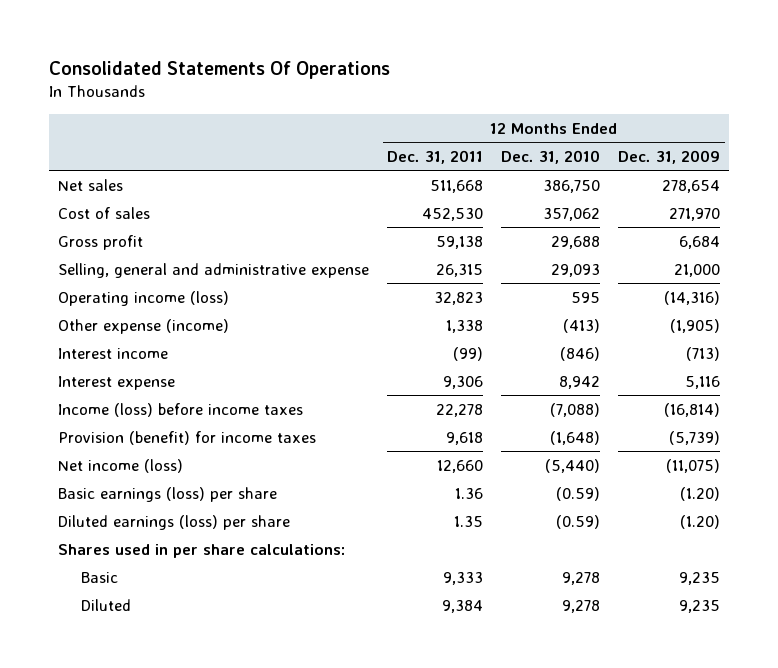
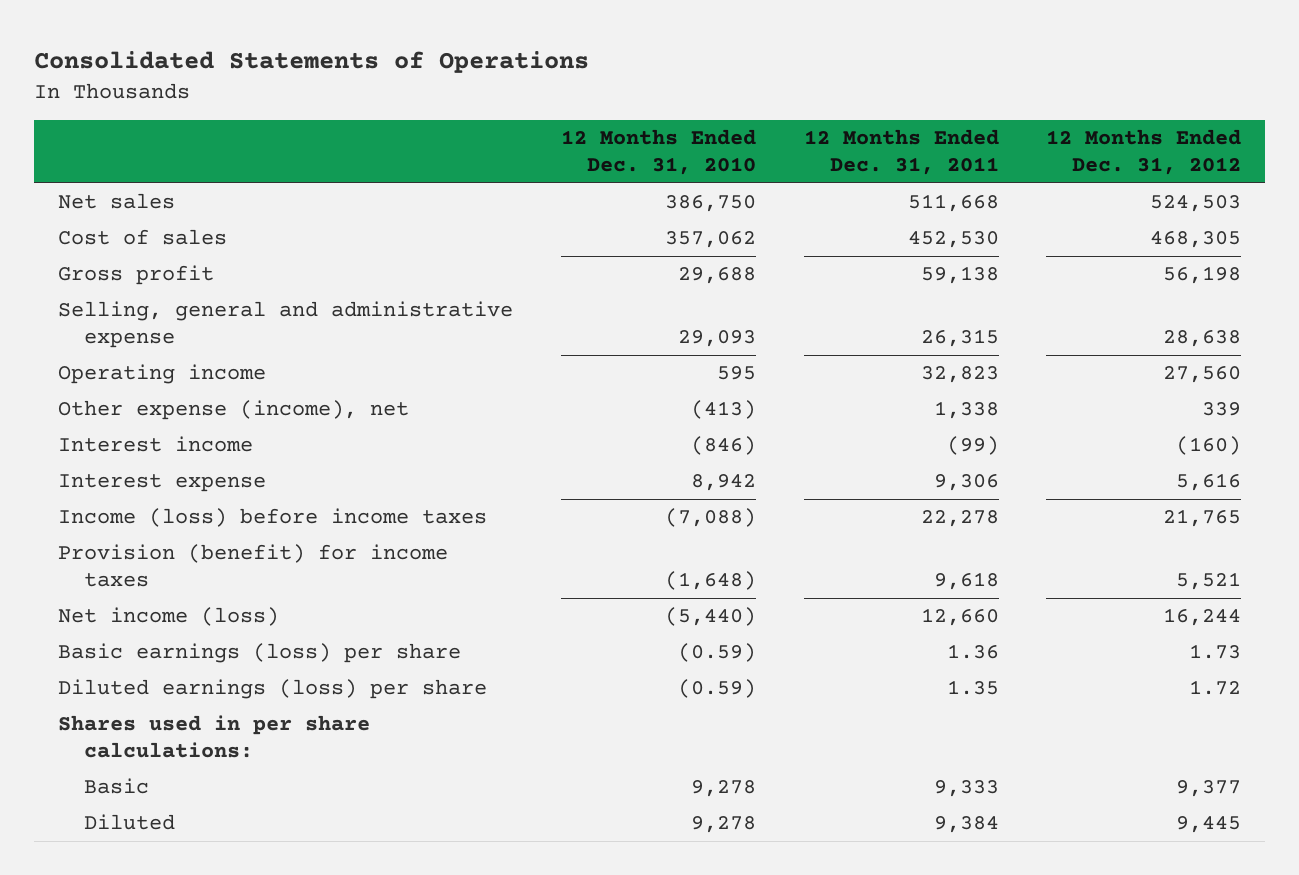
[49,60,391,79] Consolidated Statements Of Operations -> [33,51,589,74] Consolidated Statements of Operations
[618,149,721,164] Dec. 31, 2009 -> none
none -> [1046,129,1242,175] 12 Months Ended Dec. 31, 2012
[58,290,230,306] Operating income (loss) -> [57,364,266,385] Operating income
[58,318,230,334] Other expense (income) -> [57,400,409,421] Other expense (income), net

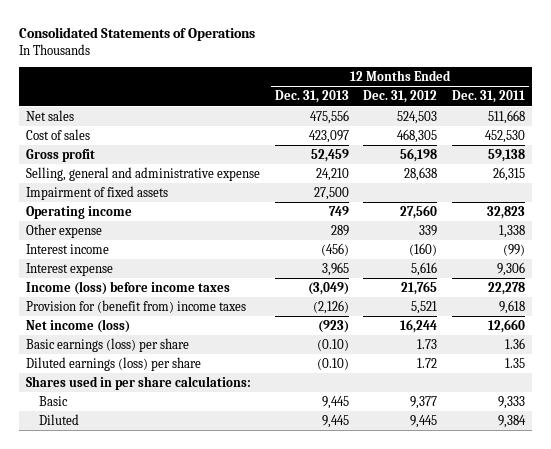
[560,129,756,175] 12 Months Ended Dec. 31, 2010 -> none
none -> [274,90,349,104] Dec. 31, 2013
none -> [26,185,169,200] Impairment of fixed assets
[57,400,409,421] Other expense (income), net -> [26,223,103,238] Other expense
[57,544,448,588] Provision (benefit) for income taxes -> [26,299,247,313] Provision for (benefit from) income taxes

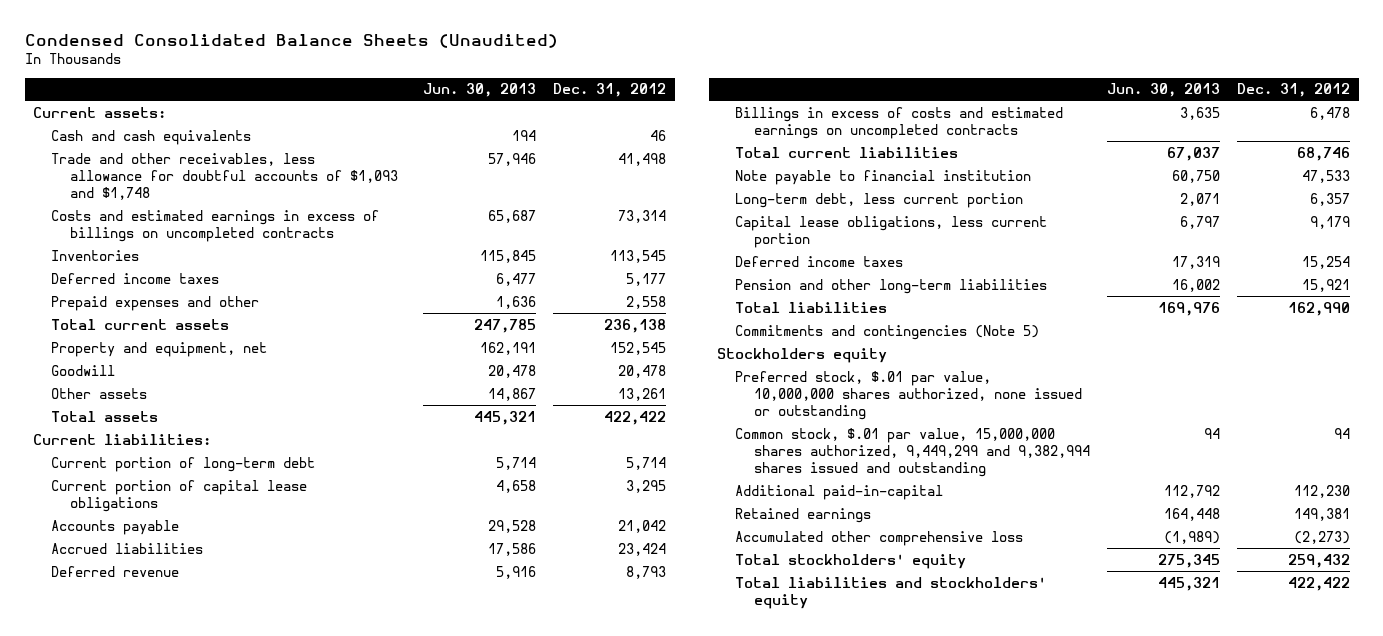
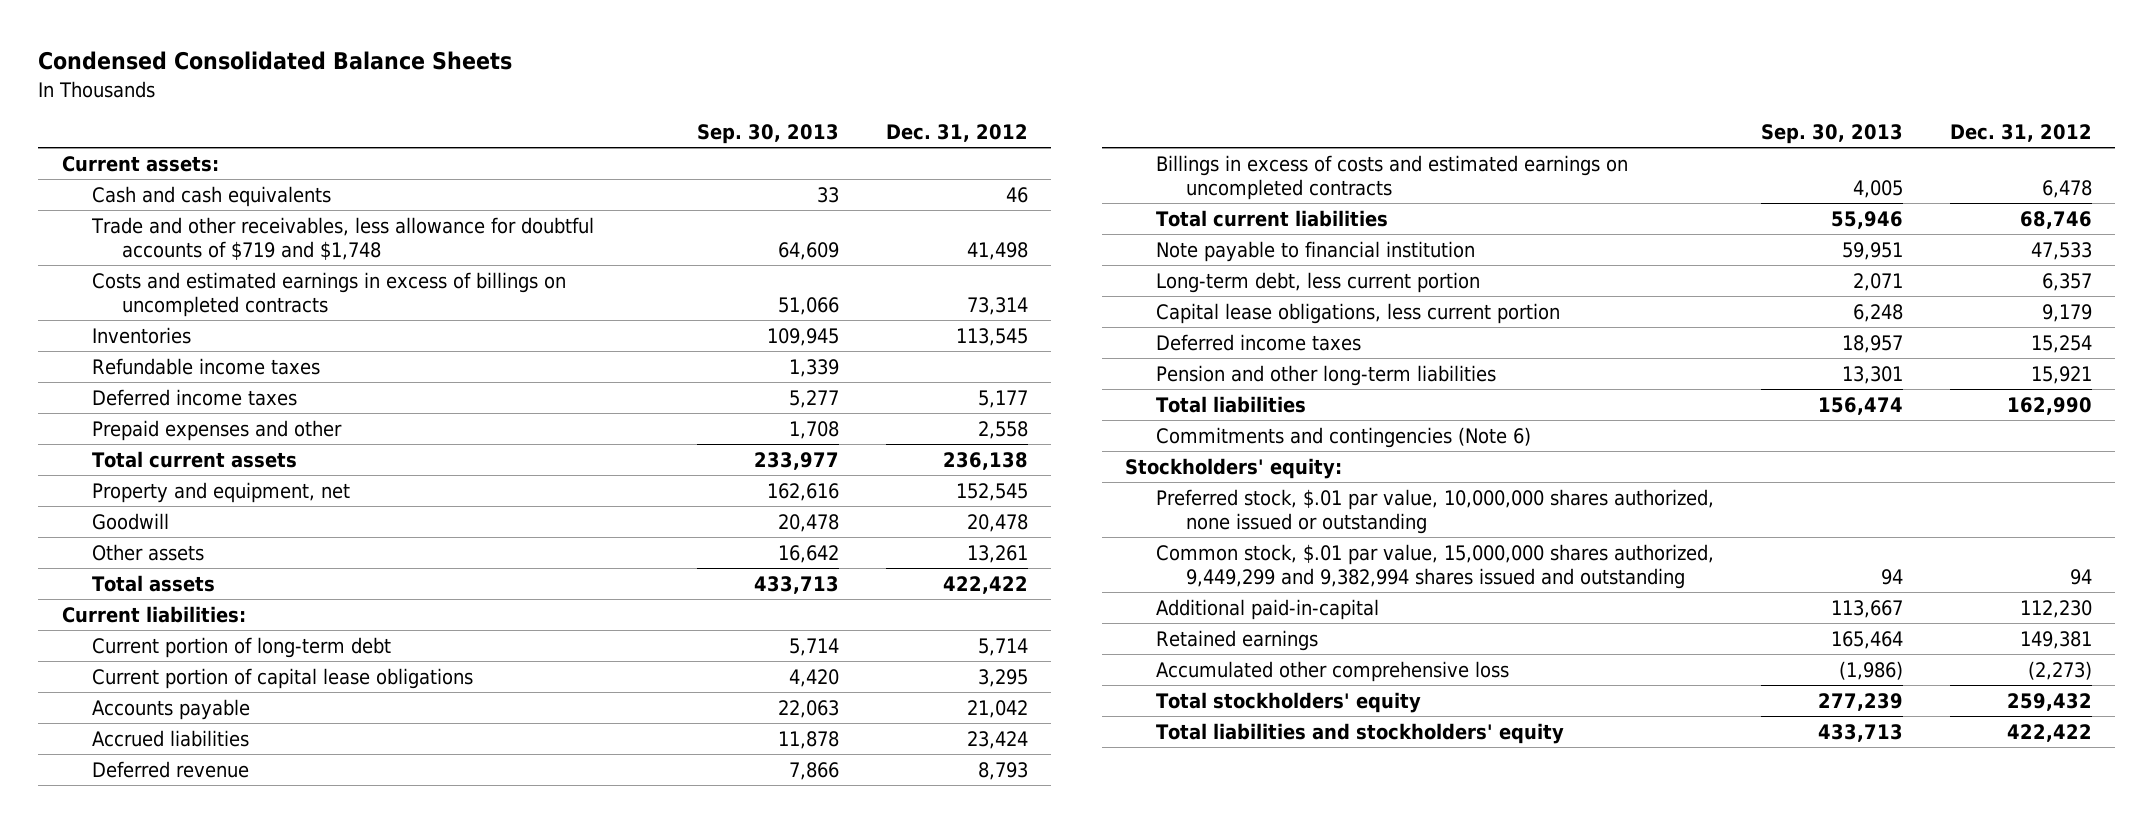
[24,33,558,48] Condensed Consolidated Balance Sheets (Unaudited) -> [38,51,513,71] Condensed Consolidated Balance Sheets
[422,83,536,98] Jun. 30, 2013 -> none
none -> [696,124,839,145] Sep. 30, 2013
[51,152,398,200] Trade and other receivables, less allowance for doubtful accounts of $1,093 and $1,748 -> [90,216,594,261] Trade and other receivables, less allowance for doubtful accounts of $719 and $1,748
none -> [91,357,320,375] Refundable income taxes
[735,324,1040,340] Commitments and contingencies (Note 5) -> [1155,426,1531,448] Commitments and contingencies (Note 6)
[717,347,888,363] Stockholders equity -> [1125,457,1343,479] Stockholders' equity:

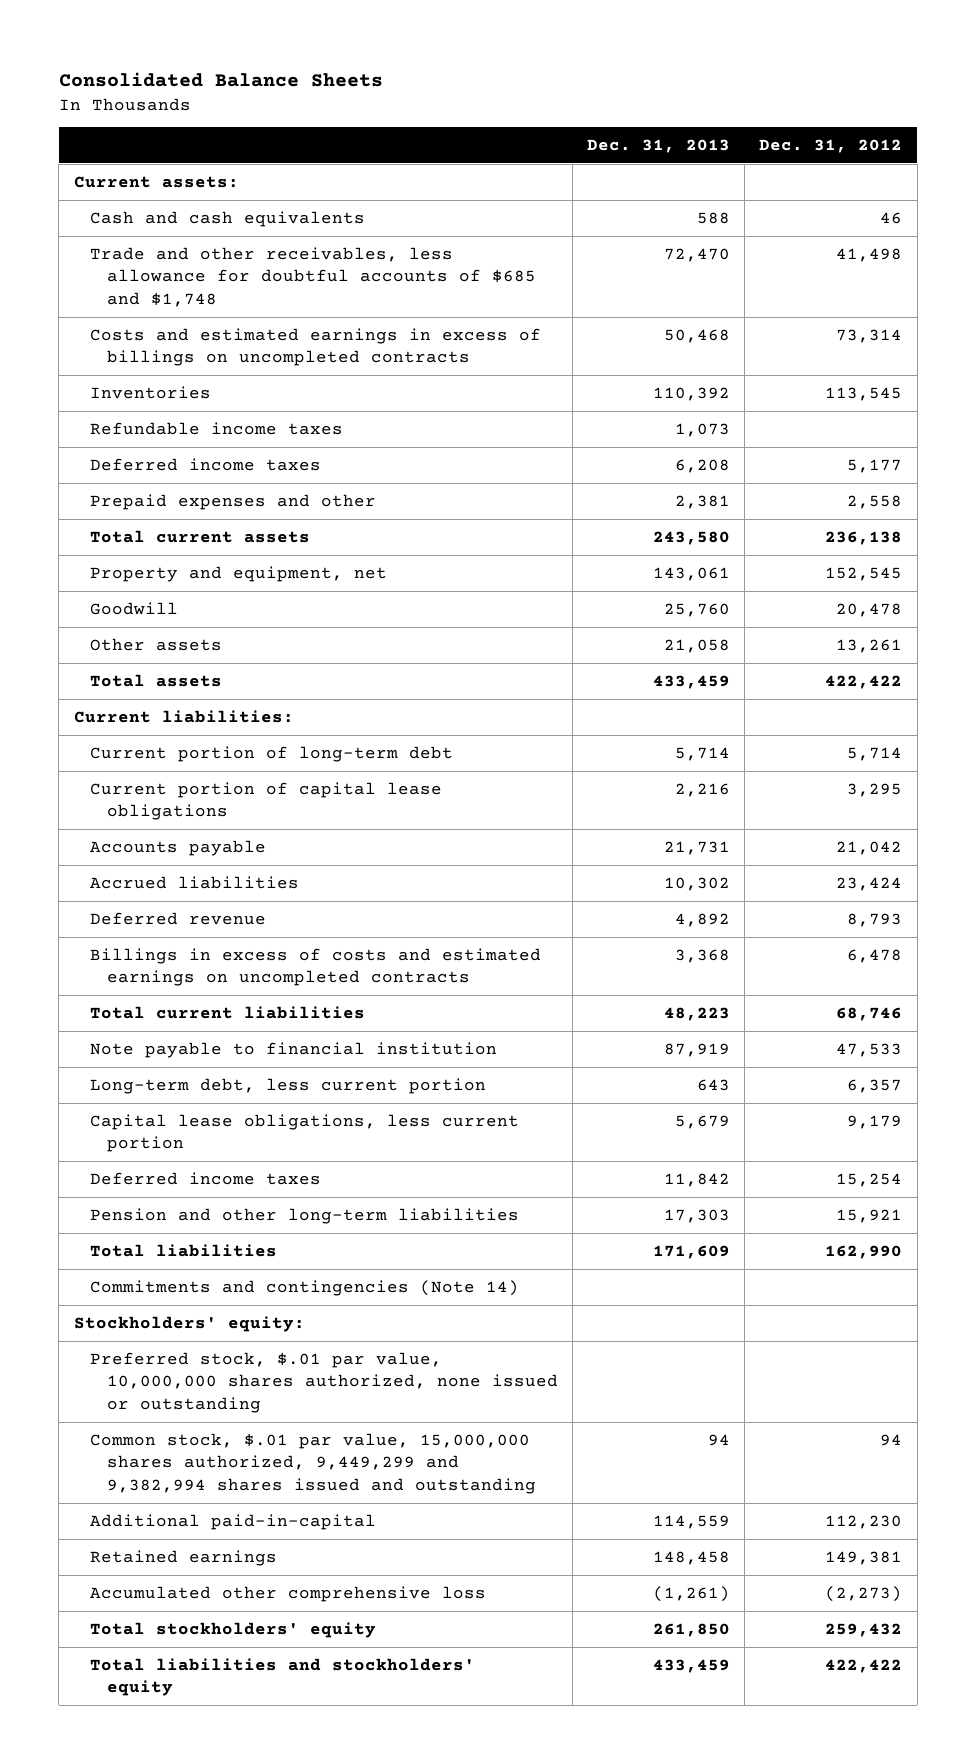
[38,51,513,71] Condensed Consolidated Balance Sheets -> [58,72,383,88] Consolidated Balance Sheets
[696,124,839,145] Sep. 30, 2013 -> none
none -> [586,139,730,154] Dec. 31, 2013
[90,216,594,261] Trade and other receivables, less allowance for doubtful accounts of $719 and $1,748 -> [90,246,536,307] Trade and other receivables, less allowance for doubtful accounts of $685 and $1,748
[1155,426,1531,448] Commitments and contingencies (Note 6) -> [90,1279,520,1296] Commitments and contingencies (Note 14)

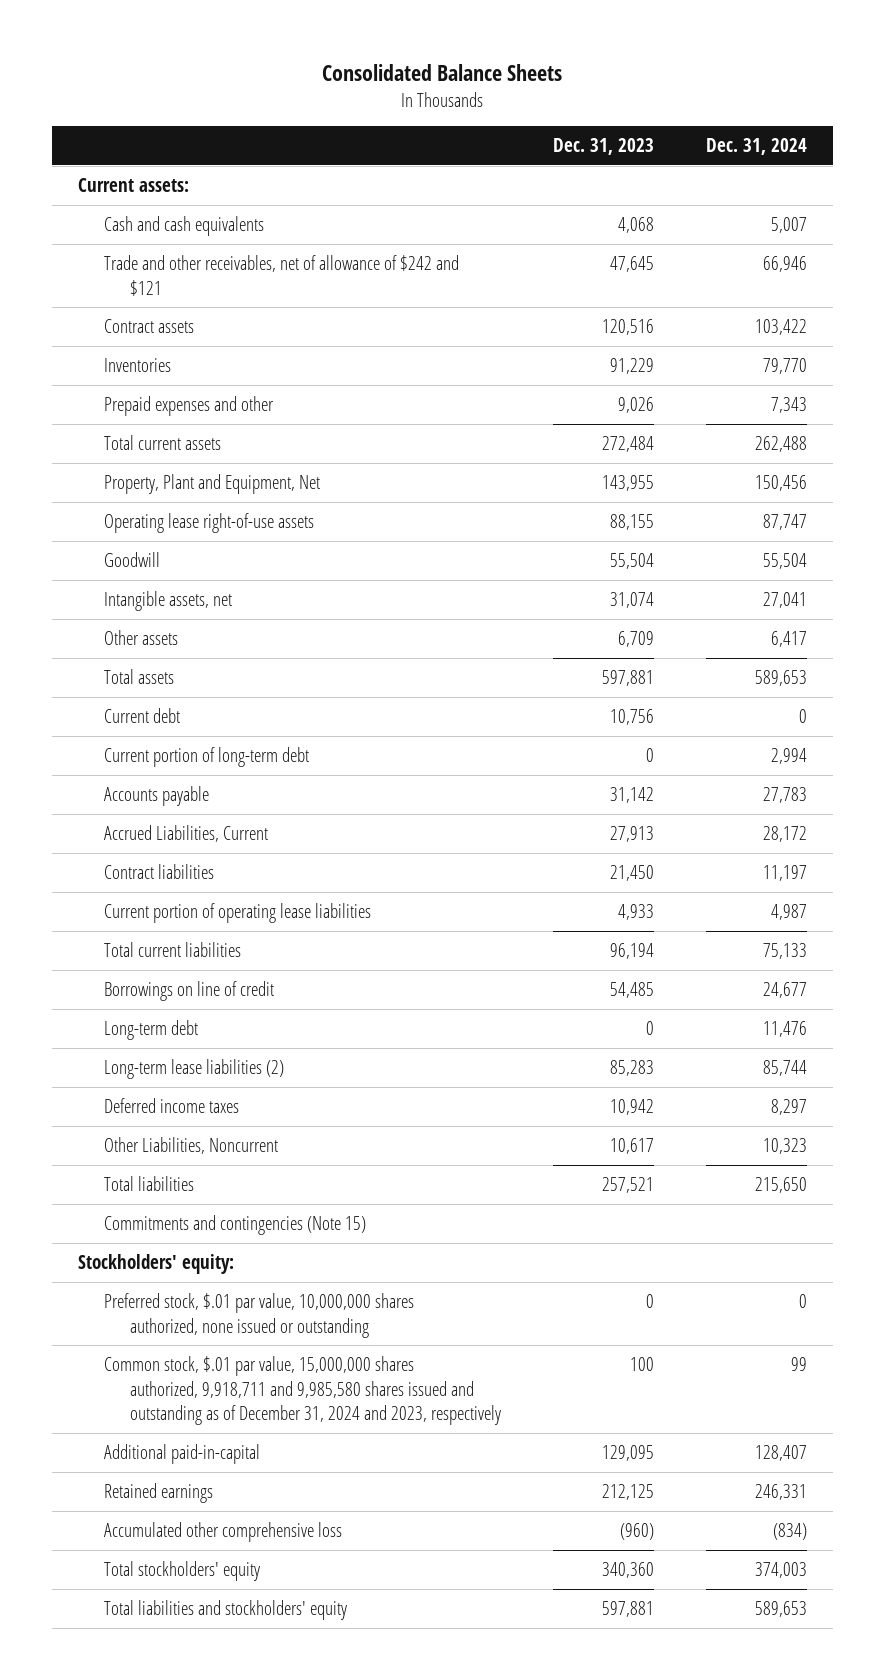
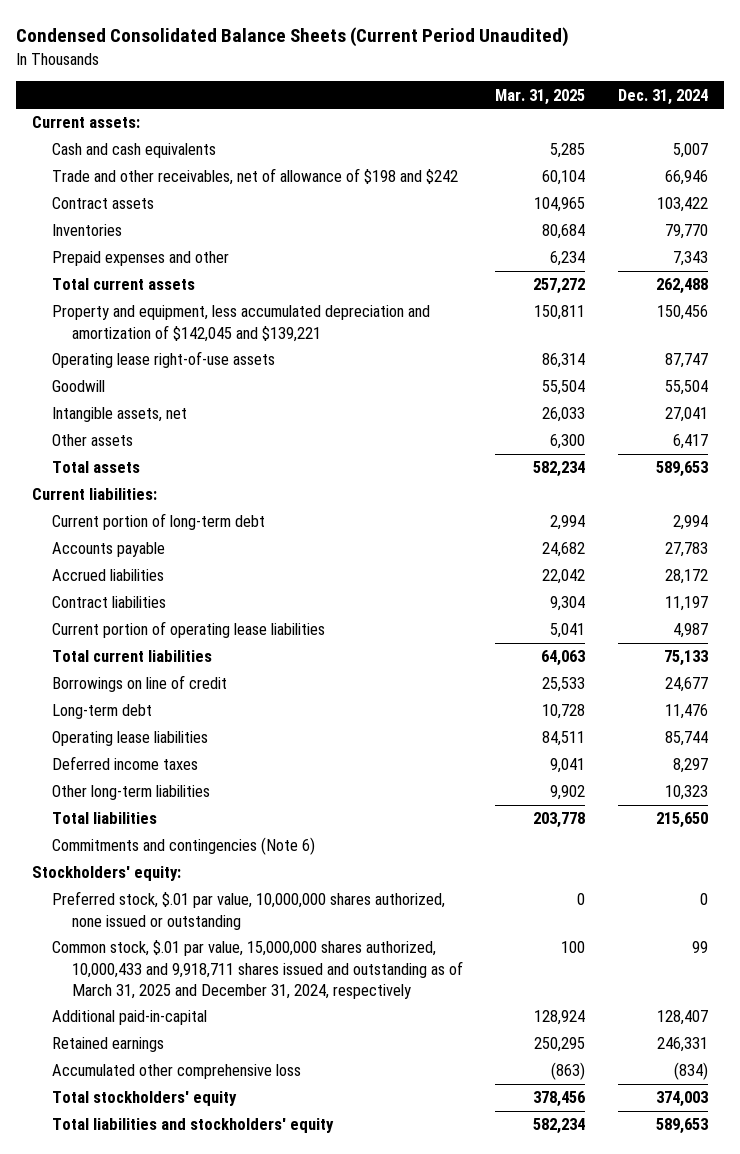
[322,64,563,82] Consolidated Balance Sheets -> [16,27,570,48] Condensed Consolidated Balance Sheets (Current Period Unaudited)
[553,137,655,155] Dec. 31, 2023 -> none
none -> [495,88,586,105] Mar. 31, 2025
[104,255,460,296] Trade and other receivables, net of allowance of $242 and $121 -> [52,168,459,186] Trade and other receivables, net of allowance of $198 and $242
[104,474,321,495] Property, Plant and Equipment, Net -> [52,305,431,342] Property and equipment, less accumulated depreciation and amortization of $142,045 and $139,221
[104,708,181,724] Current debt -> none
none -> [32,488,158,501] Current liabilities:
[104,825,269,843] Accrued Liabilities, Current -> [52,569,165,582] Accrued liabilities
[104,1059,285,1080] Long-term lease liabilities (2) -> [52,731,209,747] Operating lease liabilities
[104,1137,279,1155] Other Liabilities, Noncurrent -> [52,785,211,801] Other long-term liabilities
[104,1215,367,1236] Commitments and contingencies (Note 15) -> [52,837,316,856] Commitments and contingencies (Note 6)
[104,1356,502,1426] Common stock, $.01 par value, 15,000,000 shares authorized, 9,918,711 and 9,985,580 shares issued and outstanding as of December 31, 2024 and 2023, respectively -> [52,940,463,999] Common stock, $.01 par value, 15,000,000 shares authorized, 10,000,433 and 9,918,711 shares issued and outstanding as of March 31, 2025 and December 31, 2024, respectively

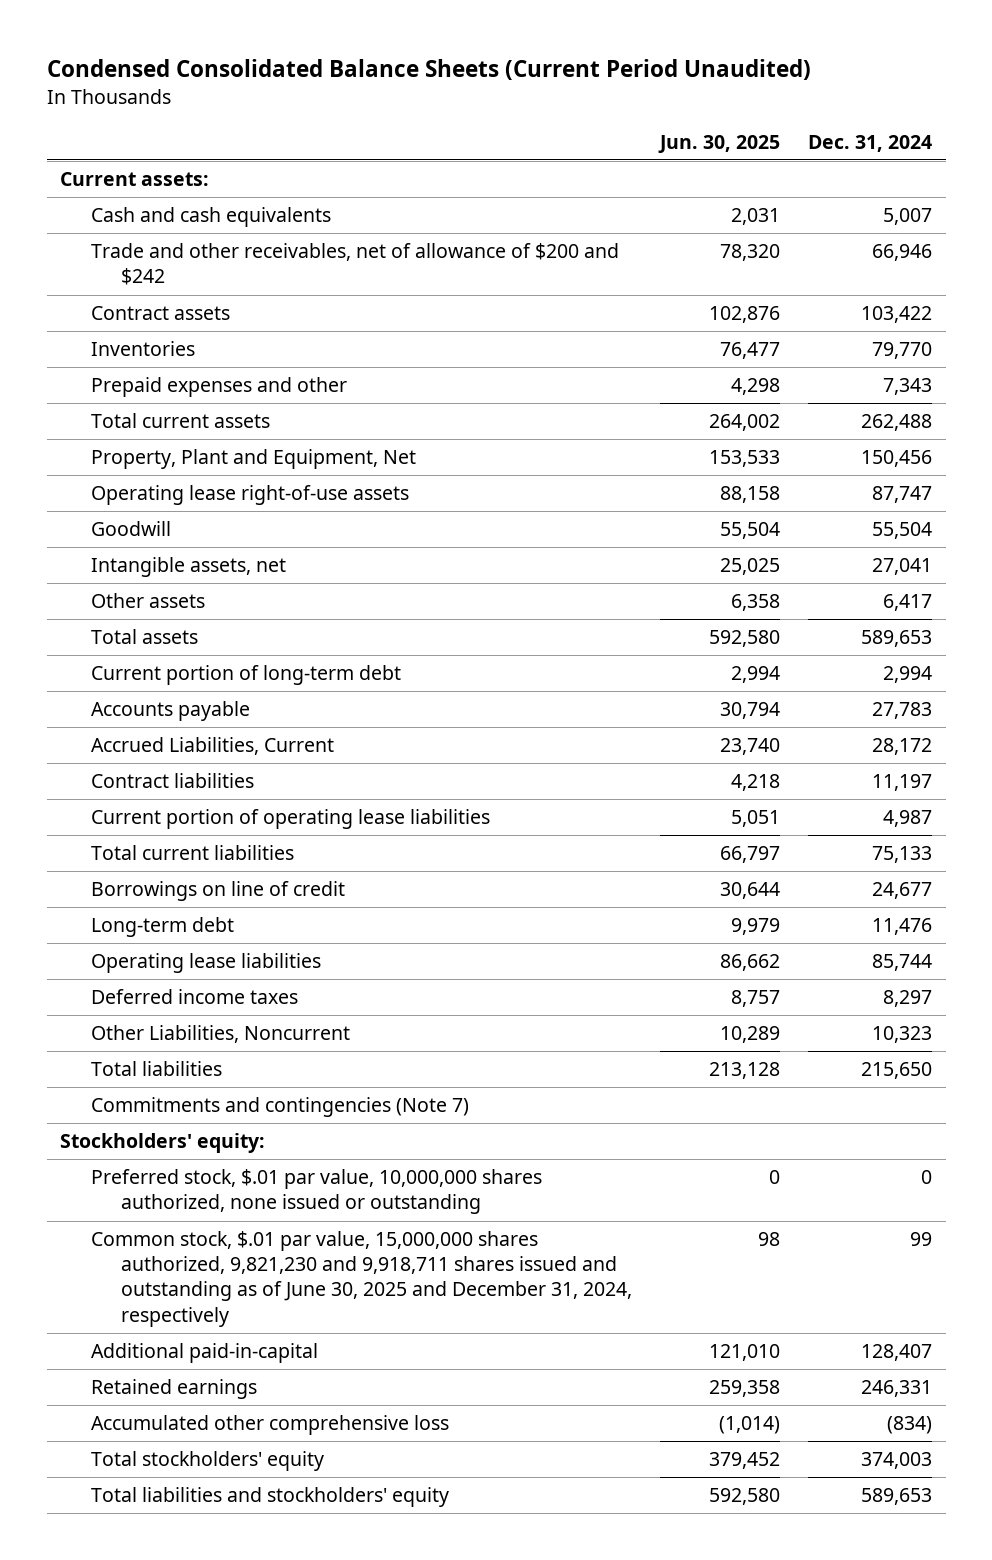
[495,88,586,105] Mar. 31, 2025 -> none
none -> [658,134,781,153] Jun. 30, 2025
[52,168,459,186] Trade and other receivables, net of allowance of $198 and $242 -> [90,243,619,286] Trade and other receivables, net of allowance of $200 and $242
[52,305,431,342] Property and equipment, less accumulated depreciation and amortization of $142,045 and $139,221 -> [90,449,416,470] Property, Plant and Equipment, Net
[32,488,158,501] Current liabilities: -> none
[52,569,165,582] Accrued liabilities -> [90,737,334,756] Accrued Liabilities, Current
[52,785,211,801] Other long-term liabilities -> [90,1025,350,1044] Other Liabilities, Noncurrent
[52,837,316,856] Commitments and contingencies (Note 6) -> [90,1097,469,1118] Commitments and contingencies (Note 7)
[52,940,463,999] Common stock, $.01 par value, 15,000,000 shares authorized, 10,000,433 and 9,918,711 shares issued and outstanding as of March 31, 2025 and December 31, 2024, respectively -> [90,1231,633,1327] Common stock, $.01 par value, 15,000,000 shares authorized, 9,821,230 and 9,918,711 shares issued and outstanding as of June 30, 2025 and December 31, 2024, respectively

